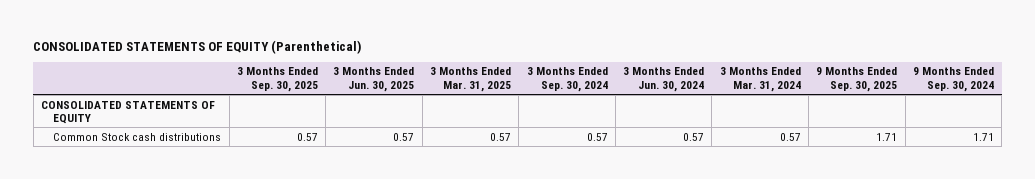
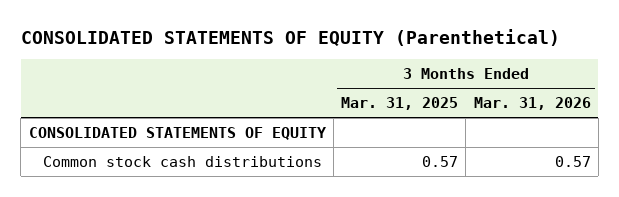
[236,67,318,92] 3 Months Ended Sep. 30, 2025 -> none
[333,67,415,92] 3 Months Ended Jun. 30, 2025 -> none
[526,67,608,92] 3 Months Ended Sep. 30, 2024 -> none
[623,67,705,92] 3 Months Ended Jun. 30, 2024 -> none
[719,67,801,92] 3 Months Ended Mar. 31, 2024 -> none
[816,67,898,92] 9 Months Ended Sep. 30, 2025 -> none
[912,67,994,92] 9 Months Ended Sep. 30, 2024 -> none
none -> [473,97,591,111] Mar. 31, 2026
[53,132,222,141] Common Stock cash distributions -> [43,156,323,168] Common stock cash distributions

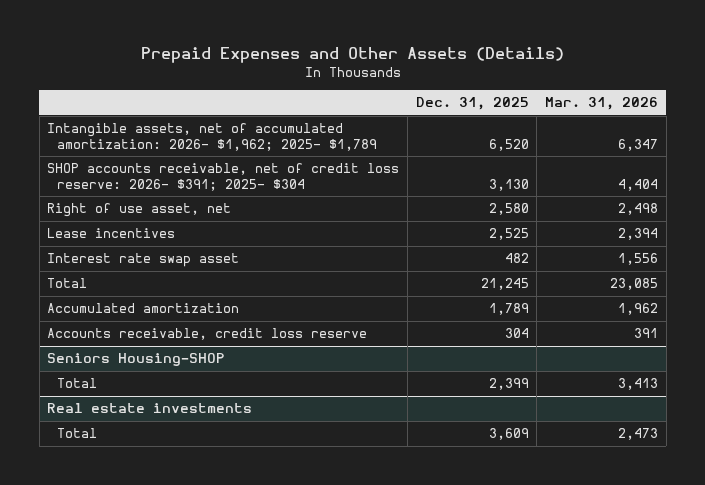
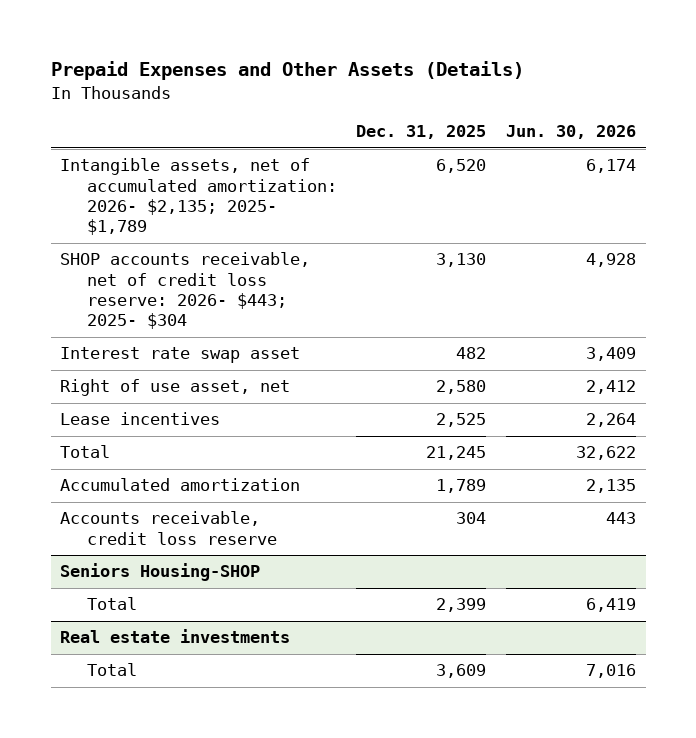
[545,97,659,111] Mar. 31, 2026 -> none
none -> [506,125,637,140] Jun. 30, 2026
[47,123,377,151] Intangible assets, net of accumulated amortization: 2026- $1,962; 2025- $1,789 -> [60,158,337,236] Intangible assets, net of accumulated amortization: 2026- $2,135; 2025- $1,789
[47,163,400,191] SHOP accounts receivable, net of credit loss reserve: 2026- $391; 2025- $304 -> [60,252,311,330] SHOP accounts receivable, net of credit loss reserve: 2026- $443; 2025- $304
[47,253,240,268] Interest rate swap asset -> [60,347,301,364] Interest rate swap asset

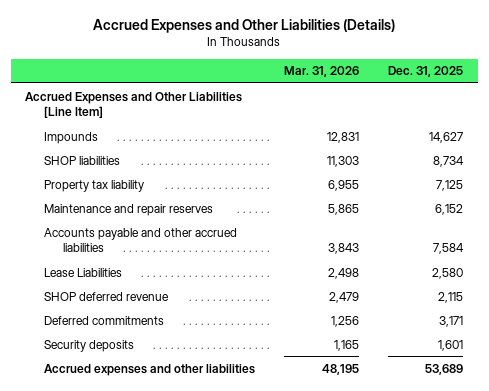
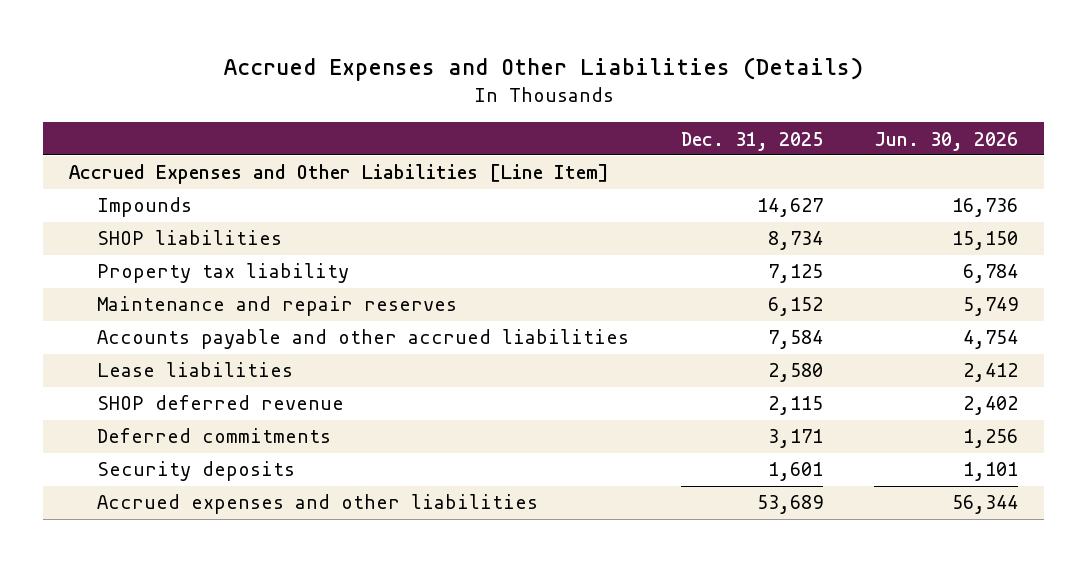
[284,66,360,78] Mar. 31, 2026 -> none
none -> [874,131,1019,151] Jun. 30, 2026
[44,267,123,277] Lease Liabilities -> [97,362,294,378] Lease liabilities

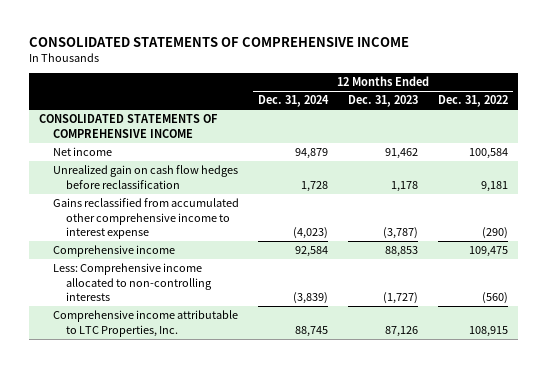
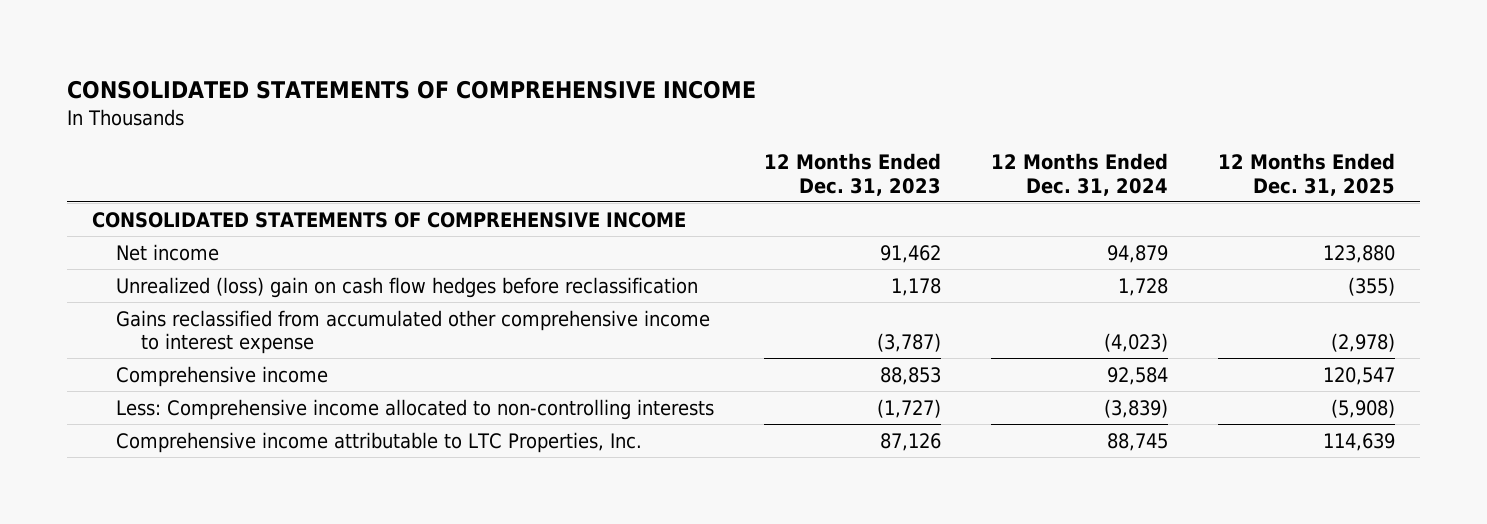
[438,95,509,108] Dec. 31, 2022 -> none
none -> [1217,153,1395,196] 12 Months Ended Dec. 31, 2025
[52,165,238,189] Unrealized gain on cash flow hedges before reclassification -> [116,276,699,298] Unrealized (loss) gain on cash flow hedges before reclassification

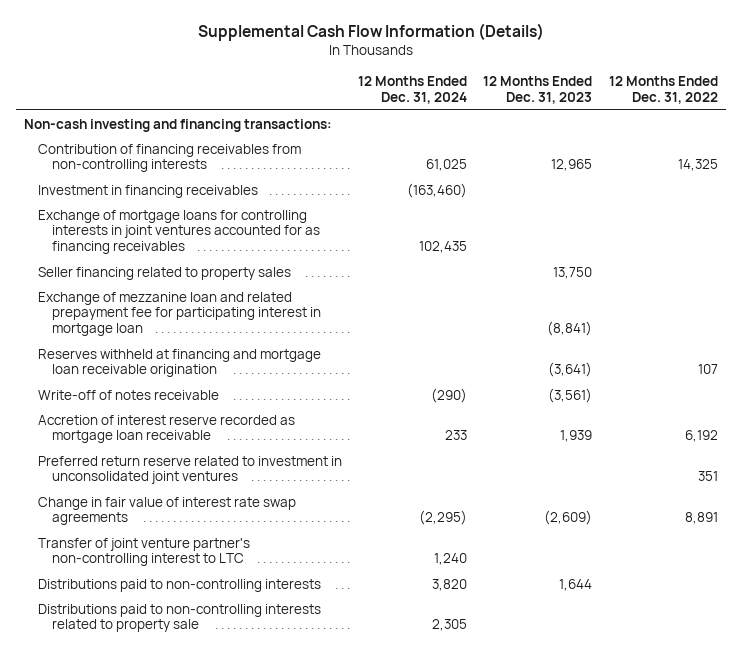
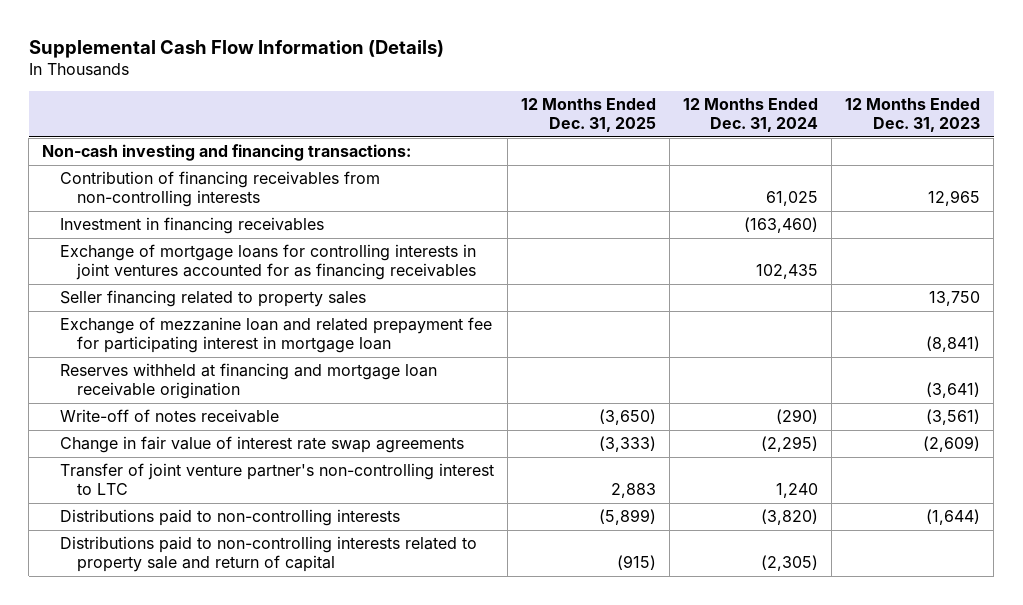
[608,75,718,104] 12 Months Ended Dec. 31, 2022 -> none
none -> [521,98,657,133] 12 Months Ended Dec. 31, 2025
[38,414,296,444] Accretion of interest reserve recorded as mortgage loan receivable -> none
[38,455,343,485] Preferred return reserve related to investment in unconsolidated joint ventures -> none
[432,578,468,591] 3,820 -> [761,509,819,526] (3,820)
[559,578,593,591] 1,644 -> [926,509,981,526] (1,644)
[38,603,322,633] Distributions paid to non-controlling interests related to property sale -> [59,536,477,573] Distributions paid to non-controlling interests related to property sale and return of capital
[432,619,468,632] 2,305 -> [761,555,819,572] (2,305)

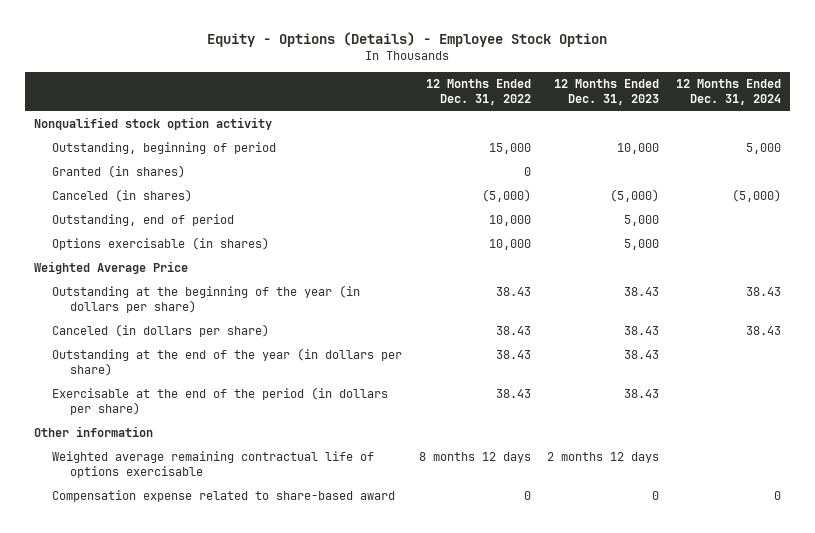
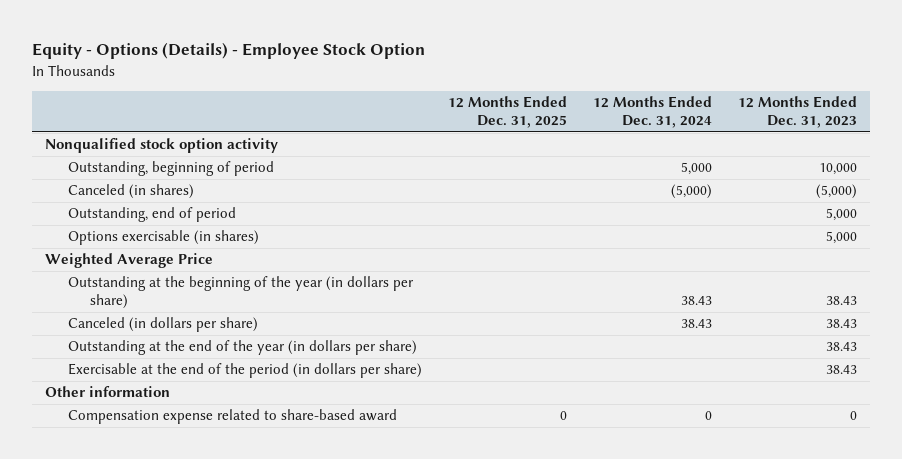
[425,79,531,106] 12 Months Ended Dec. 31, 2022 -> none
none -> [447,95,567,128] 12 Months Ended Dec. 31, 2025
[51,165,185,179] Granted (in shares) -> none
[51,451,374,479] Weighted average remaining contractual life of options exercisable -> none

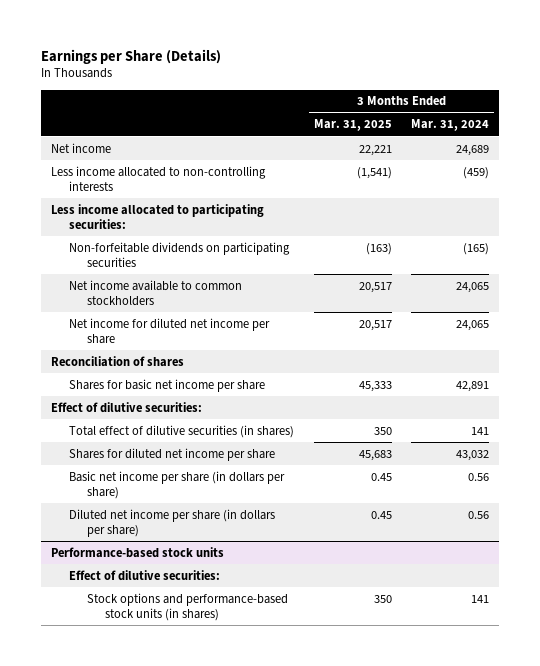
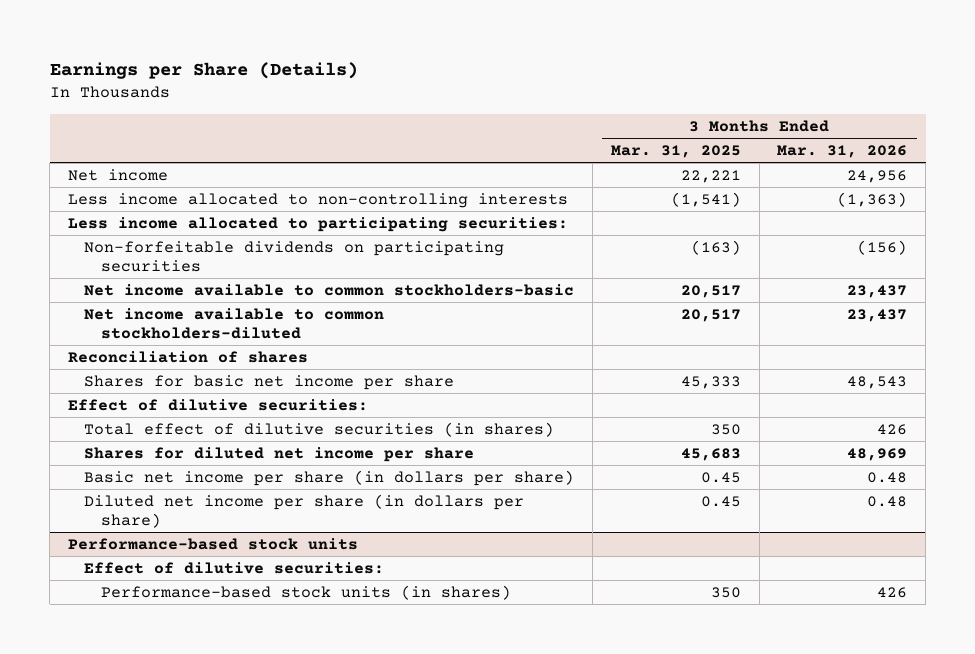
[411,119,490,132] Mar. 31, 2024 -> none
none -> [777,145,908,159] Mar. 31, 2026
[68,279,242,306] Net income available to common stockholders -> [84,283,575,296] Net income available to common stockholders-basic
[68,317,270,344] Net income for diluted net income per share -> [84,307,385,340] Net income available to common stockholders-diluted
[86,592,288,621] Stock options and performance-based stock units (in shares) -> [100,584,511,600] Performance-based stock units (in shares)

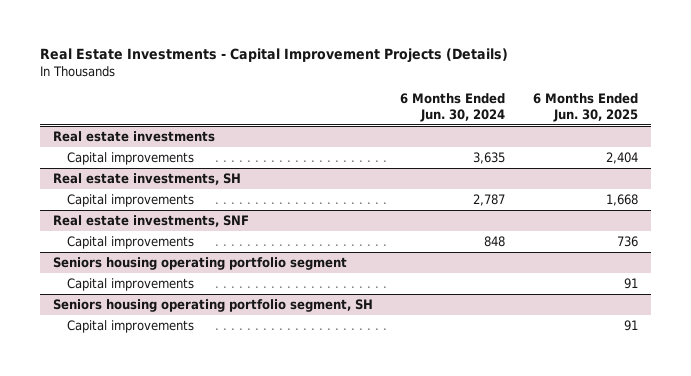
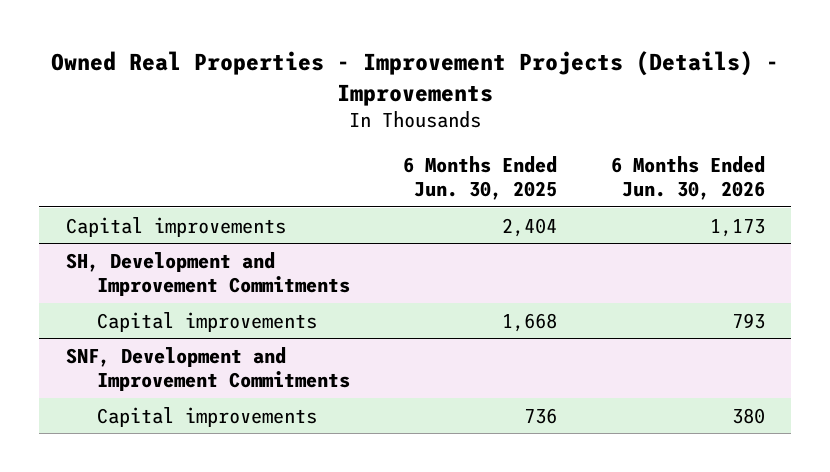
[39,47,508,63] Real Estate Investments - Capital Improvement Projects (Details) -> [51,50,780,106] Owned Real Properties - Improvement Projects (Details) - Improvements
[400,93,506,122] 6 Months Ended Jun. 30, 2024 -> none
none -> [610,155,765,200] 6 Months Ended Jun. 30, 2026
[53,131,216,143] Real estate investments -> none
[53,173,242,186] Real estate investments, SH -> none
none -> [65,251,350,296] SH, Development and Improvement Commitments
[53,215,250,228] Real estate investments, SNF -> none
none -> [65,346,350,391] SNF, Development and Improvement Commitments
[53,257,348,271] Seniors housing operating portfolio segment -> none
[67,278,195,292] Capital improvements -> none
[53,299,374,313] Seniors housing operating portfolio segment, SH -> none
[67,320,195,334] Capital improvements -> none

